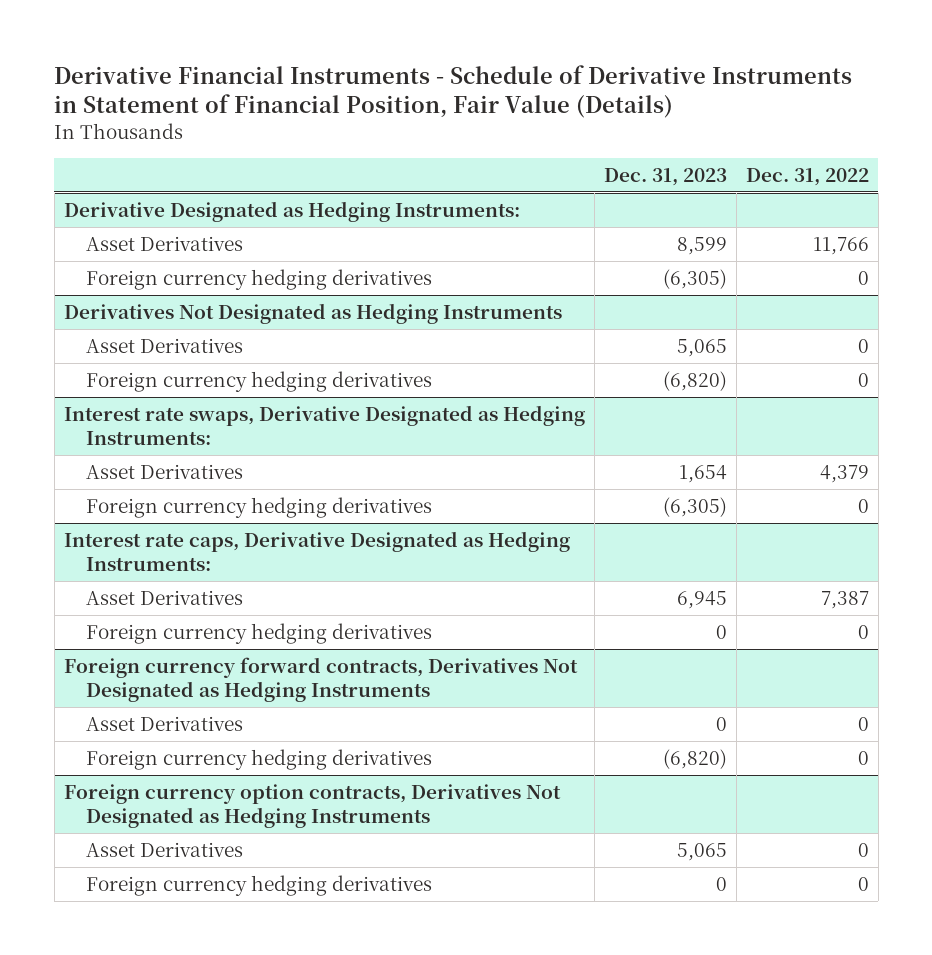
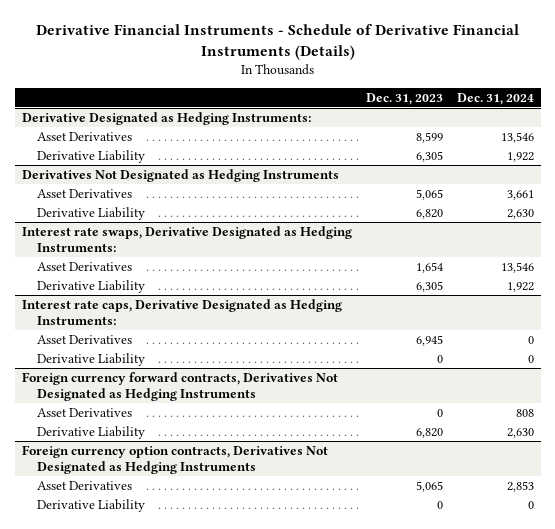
[54,64,853,119] Derivative Financial Instruments - Schedule of Derivative Instruments in Statement of Financial Position, Fair Value (Details) -> [35,24,519,61] Derivative Financial Instruments - Schedule of Derivative Financial Instruments (Details)
[745,167,869,186] Dec. 31, 2022 -> none
none -> [456,92,534,105] Dec. 31, 2024
[85,268,432,290] Foreign currency hedging derivatives -> none
none -> [37,149,146,163] Derivative Liability
[85,370,432,392] Foreign currency hedging derivatives -> none
none -> [37,206,146,220] Derivative Liability
[85,496,432,518] Foreign currency hedging derivatives -> none
none -> [37,279,146,293] Derivative Liability
[85,622,432,644] Foreign currency hedging derivatives -> [37,352,146,366] Derivative Liability
[85,748,432,770] Foreign currency hedging derivatives -> none
none -> [37,425,146,439] Derivative Liability
[85,874,432,896] Foreign currency hedging derivatives -> [37,498,146,512] Derivative Liability

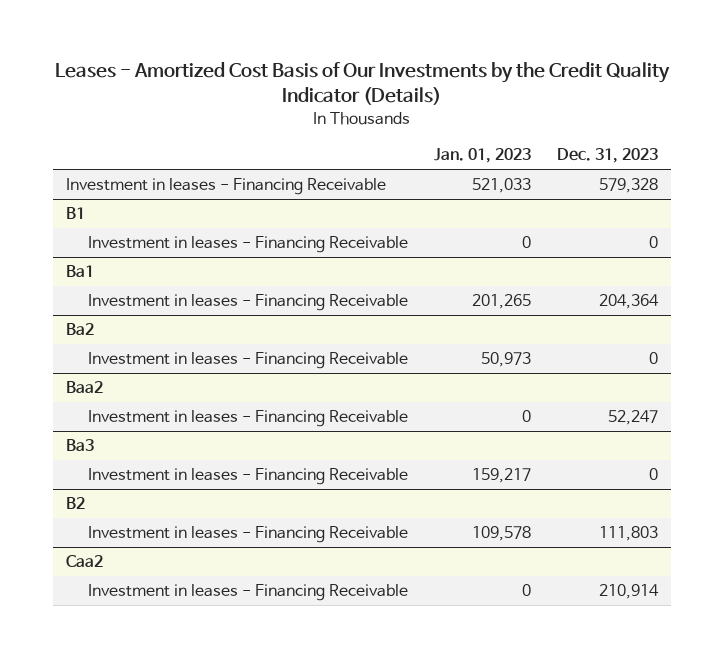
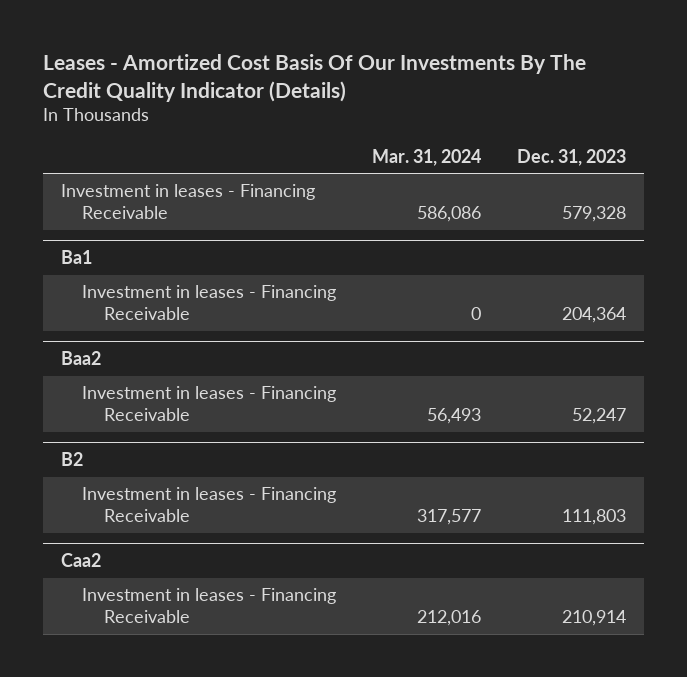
[54,62,670,106] Leases - Amortized Cost Basis of Our Investments by the Credit Quality Indicator (Details) -> [42,54,586,102] Leases - Amortized Cost Basis Of Our Investments By The Credit Quality Indicator (Details)
[433,148,531,164] Jan. 01, 2023 -> none
none -> [372,148,482,166] Mar. 31, 2024
[65,207,85,220] B1 -> none
[87,236,408,254] Investment in leases - Financing Receivable -> none
[65,323,94,336] Ba2 -> none
[87,352,408,370] Investment in leases - Financing Receivable -> none
[65,439,94,452] Ba3 -> none
[87,468,408,486] Investment in leases - Financing Receivable -> none

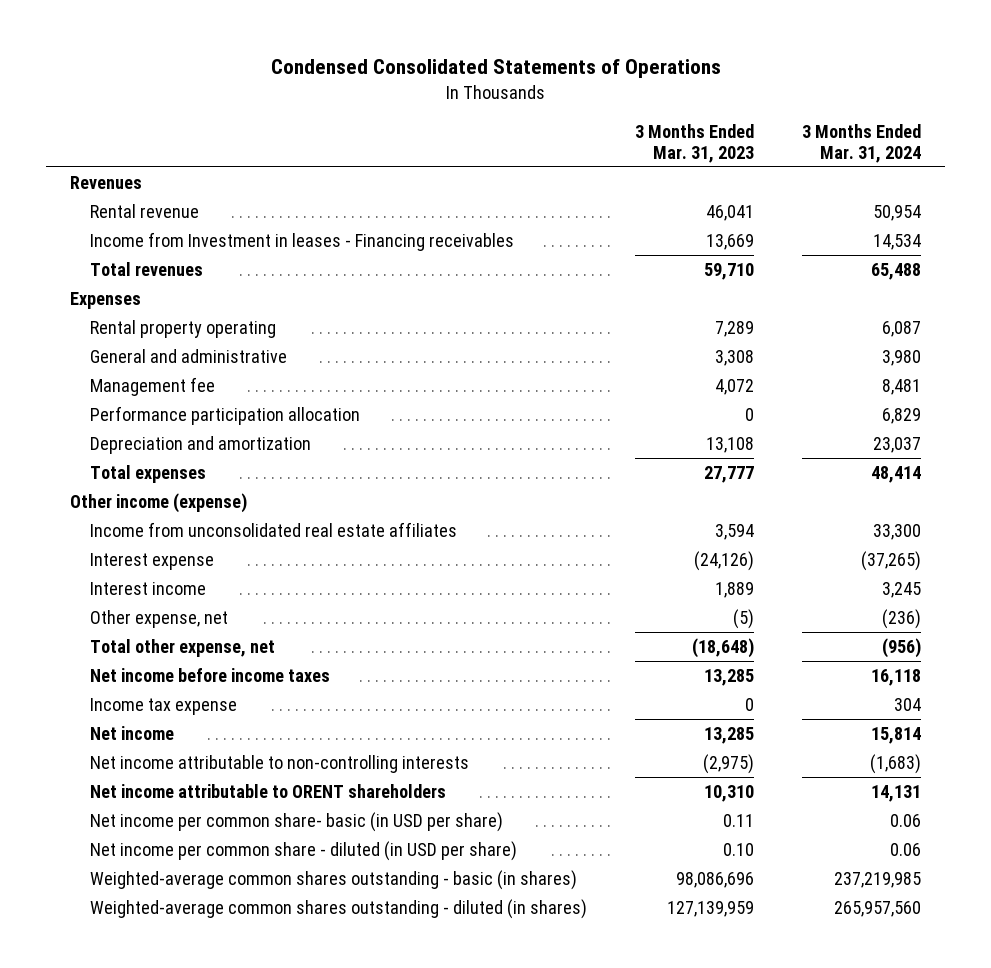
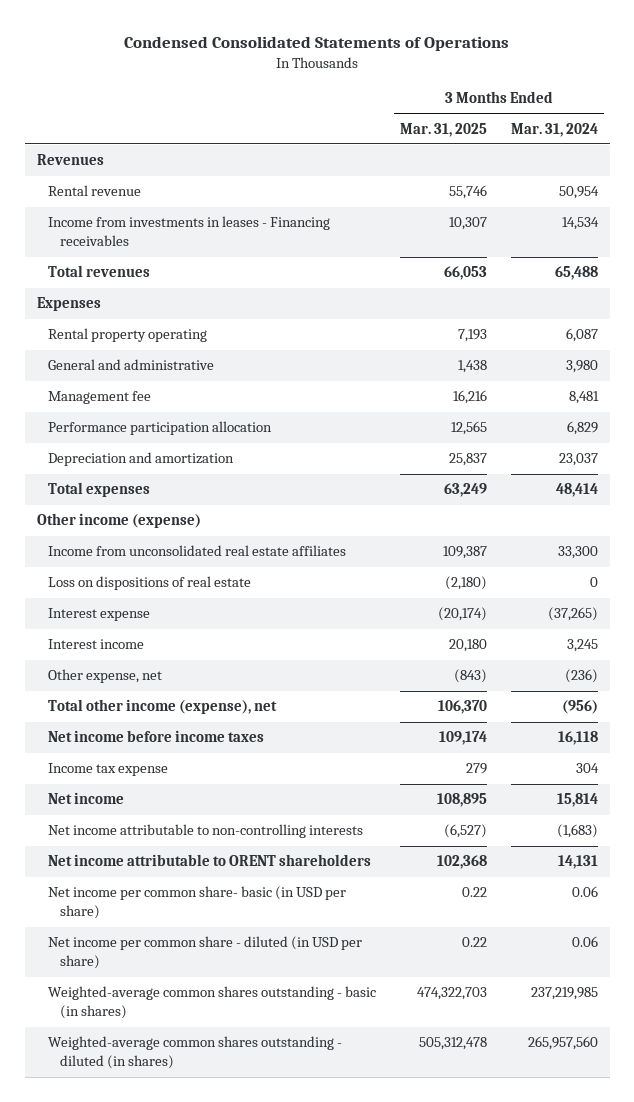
[635,123,755,163] 3 Months Ended Mar. 31, 2023 -> none
none -> [400,122,488,137] Mar. 31, 2025
[90,231,515,251] Income from Investment in leases - Financing receivables -> [48,216,331,247] Income from investments in leases - Financing receivables
none -> [48,576,252,591] Loss on dispositions of real estate
[90,638,276,657] Total other expense, net -> [48,699,278,715] Total other income (expense), net

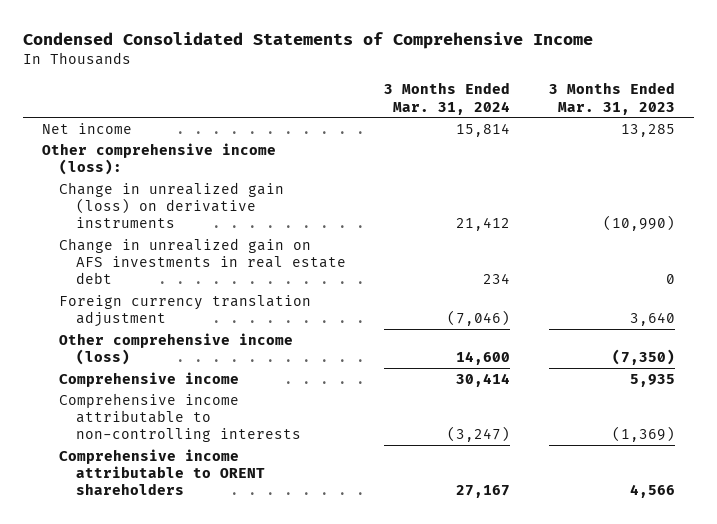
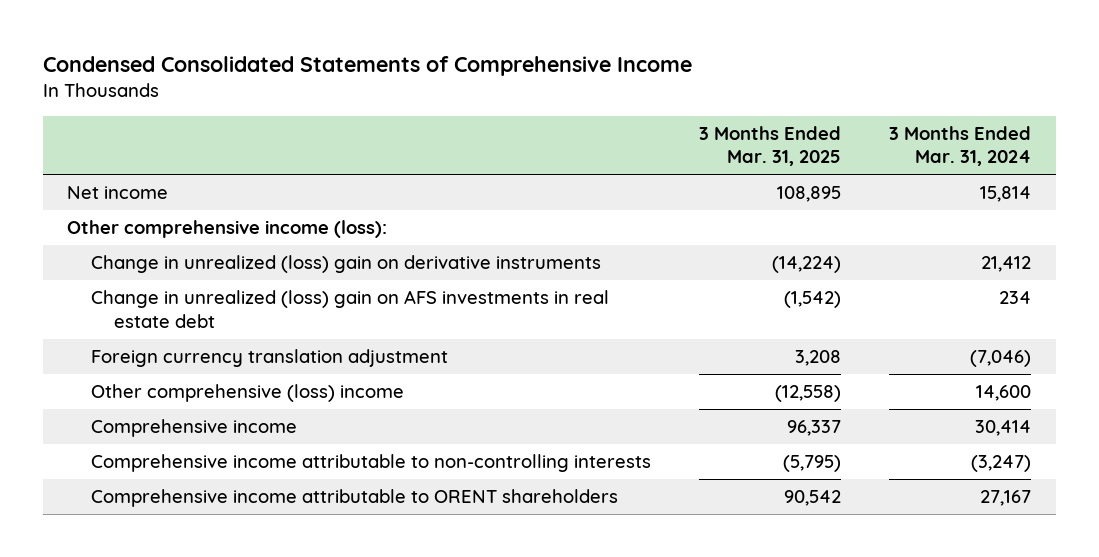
[548,82,675,115] 3 Months Ended Mar. 31, 2023 -> none
none -> [698,125,841,167] 3 Months Ended Mar. 31, 2025
[59,181,285,229] Change in unrealized gain (loss) on derivative instruments -> [90,255,601,274] Change in unrealized (loss) gain on derivative instruments
[59,237,346,285] Change in unrealized gain on AFS investments in real estate debt -> [90,290,609,328] Change in unrealized (loss) gain on AFS investments in real estate debt
[59,332,294,365] Other comprehensive income (loss) -> [90,384,404,403] Other comprehensive (loss) income

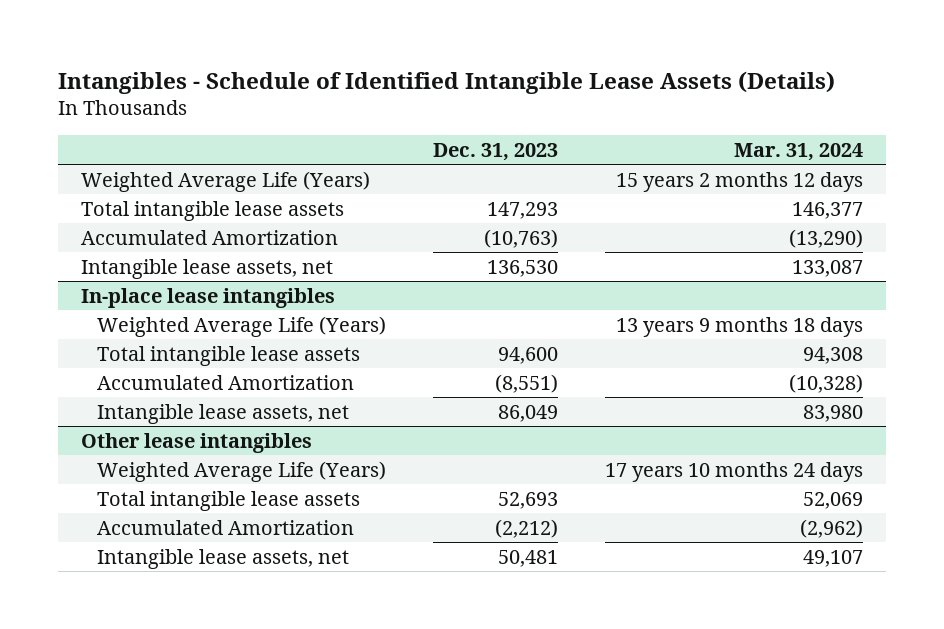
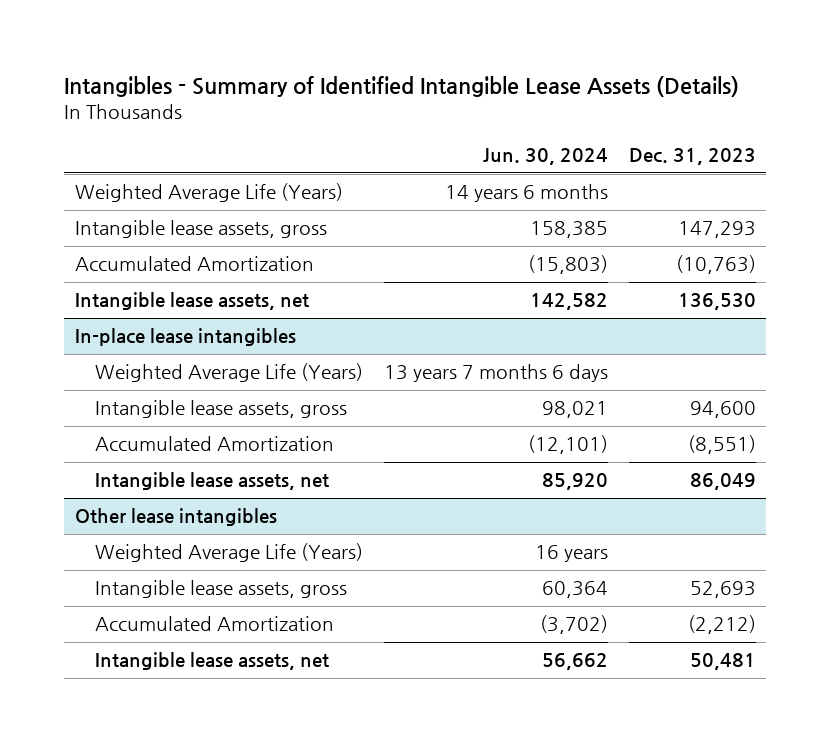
[57,70,835,94] Intangibles - Schedule of Identified Intangible Lease Assets (Details) -> [64,75,740,97] Intangibles - Summary of Identified Intangible Lease Assets (Details)
[733,142,863,161] Mar. 31, 2024 -> none
none -> [482,148,608,166] Jun. 30, 2024
[81,200,345,221] Total intangible lease assets -> [74,220,327,239] Intangible lease assets, gross
[96,345,360,366] Total intangible lease assets -> [94,400,347,419] Intangible lease assets, gross
[96,490,360,511] Total intangible lease assets -> [94,580,347,599] Intangible lease assets, gross

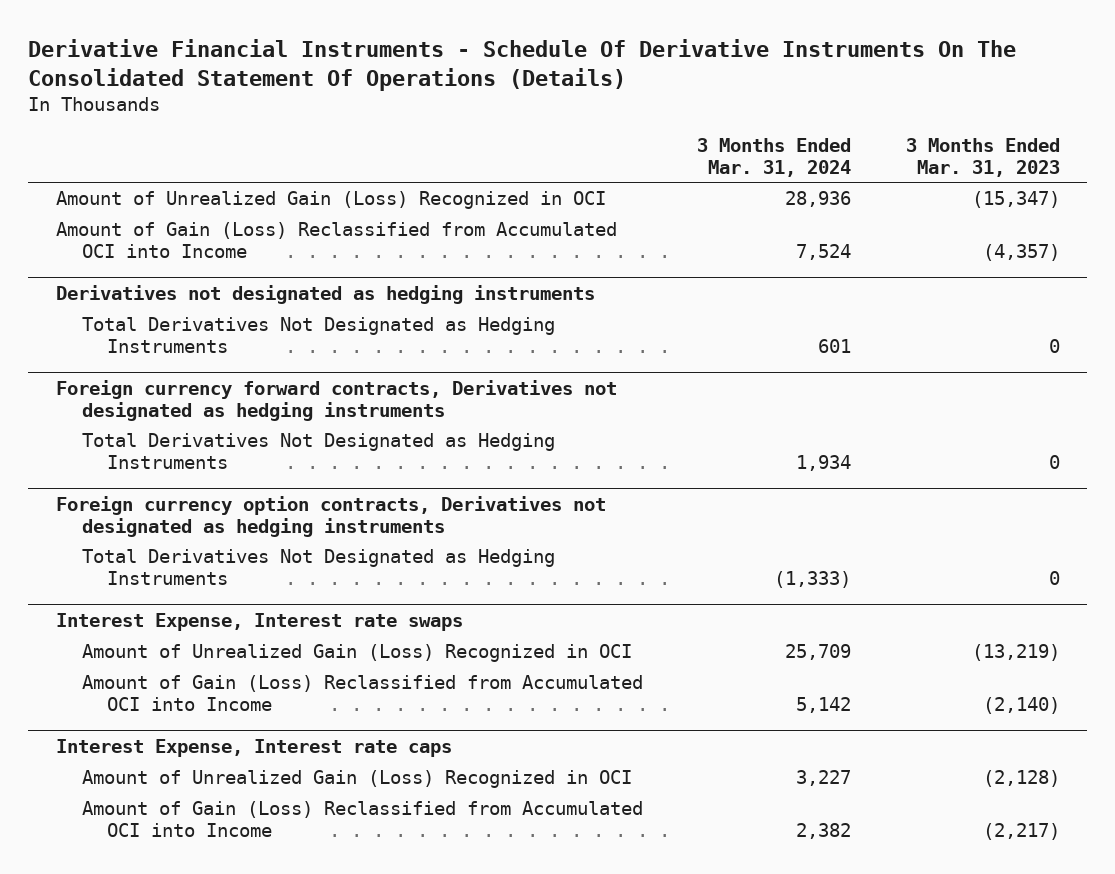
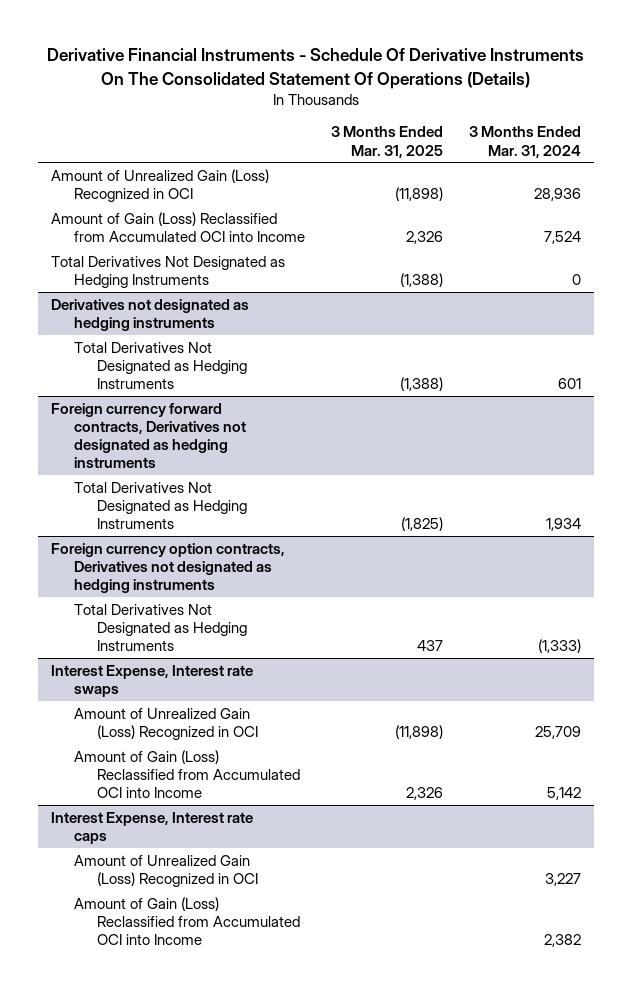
[905,137,1060,177] 3 Months Ended Mar. 31, 2023 -> none
none -> [331,126,444,158] 3 Months Ended Mar. 31, 2025
none -> [51,255,286,288] Total Derivatives Not Designated as Hedging Instruments

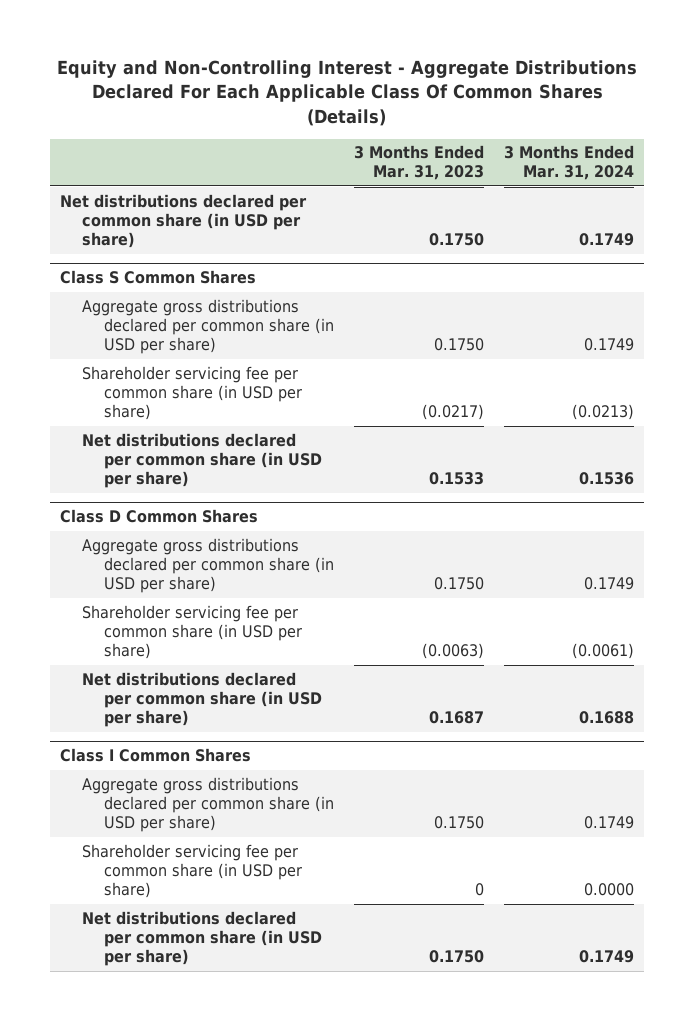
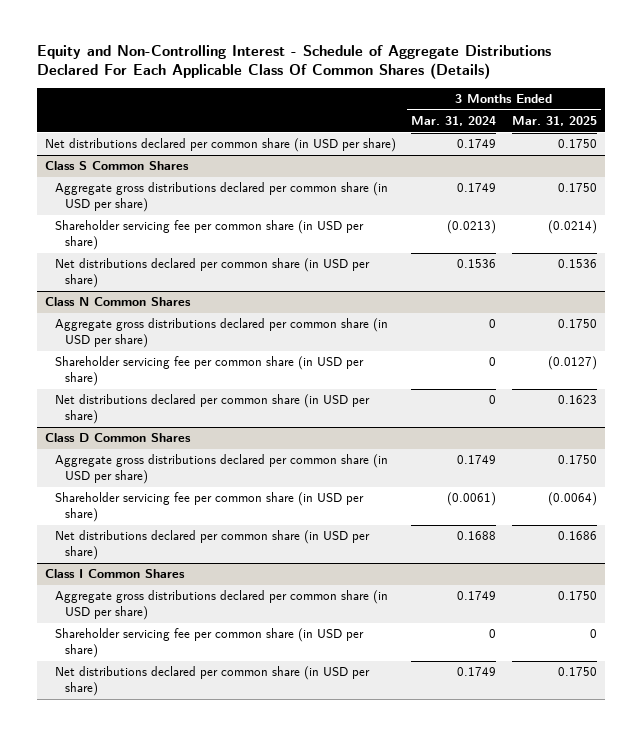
[57,60,638,126] Equity and Non-Controlling Interest - Aggregate Distributions Declared For Each Applicable Class Of Common Shares (Details) -> [36,44,551,80] Equity and Non-Controlling Interest - Schedule of Aggregate Distributions Declared For Each Applicable Class Of Common Shares (Details)
[353,145,484,181] 3 Months Ended Mar. 31, 2023 -> none
none -> [512,116,598,127] Mar. 31, 2025
none -> [44,297,191,307] Class N Common Shares
none -> [54,318,388,349] Aggregate gross distributions declared per common share (in USD per share)
none -> [54,356,364,387] Shareholder servicing fee per common share (in USD per share)
none -> [54,394,370,425] Net distributions declared per common share (in USD per share)
[584,883,635,897] 0.0000 -> [489,629,497,639] 0

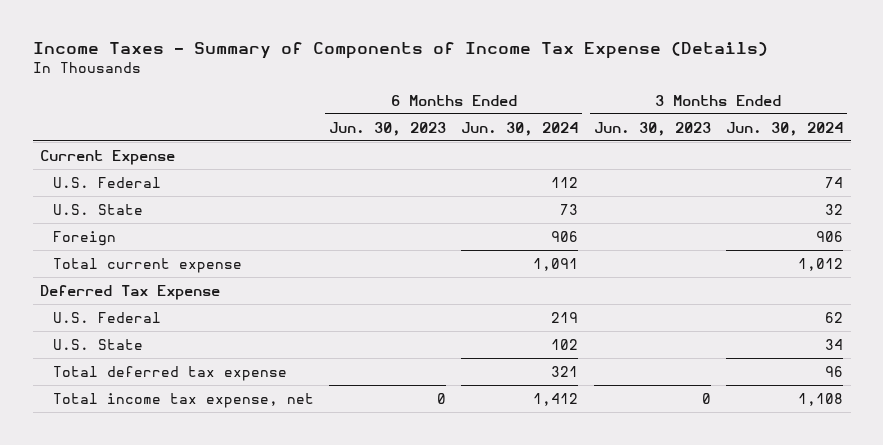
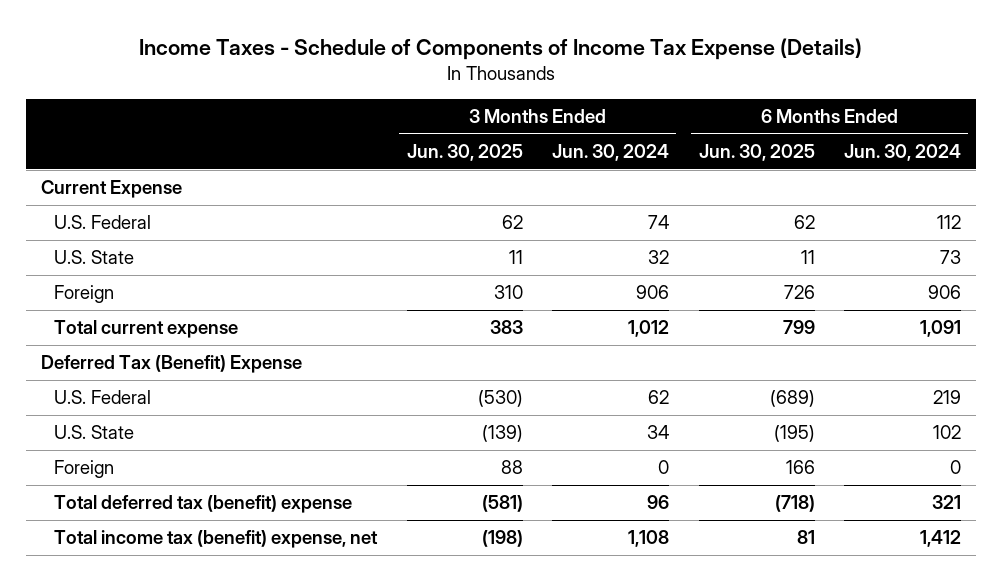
[32,42,768,60] Income Taxes - Summary of Components of Income Tax Expense (Details) -> [138,38,862,61] Income Taxes - Schedule of Components of Income Tax Expense (Details)
[329,121,447,136] Jun. 30, 2023 -> none
[593,121,711,136] Jun. 30, 2023 -> none
none -> [406,144,523,162] Jun. 30, 2025
none -> [698,144,815,162] Jun. 30, 2025
[40,284,221,300] Deferred Tax Expense -> [41,355,303,374] Deferred Tax (Benefit) Expense
none -> [54,460,115,479] Foreign
[52,365,287,381] Total deferred tax expense -> [54,495,353,514] Total deferred tax (benefit) expense
[52,392,314,408] Total income tax expense, net -> [54,530,379,549] Total income tax (benefit) expense, net

